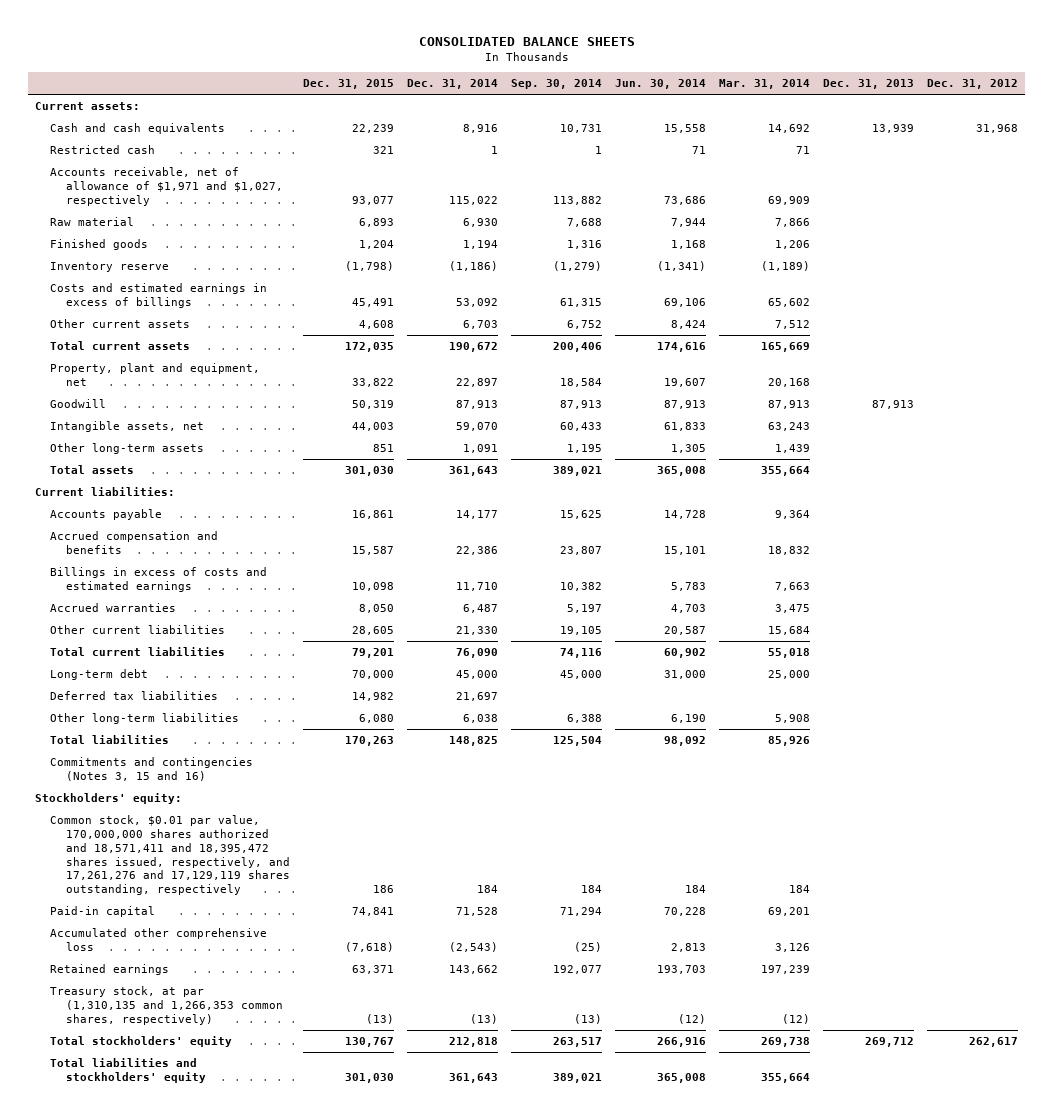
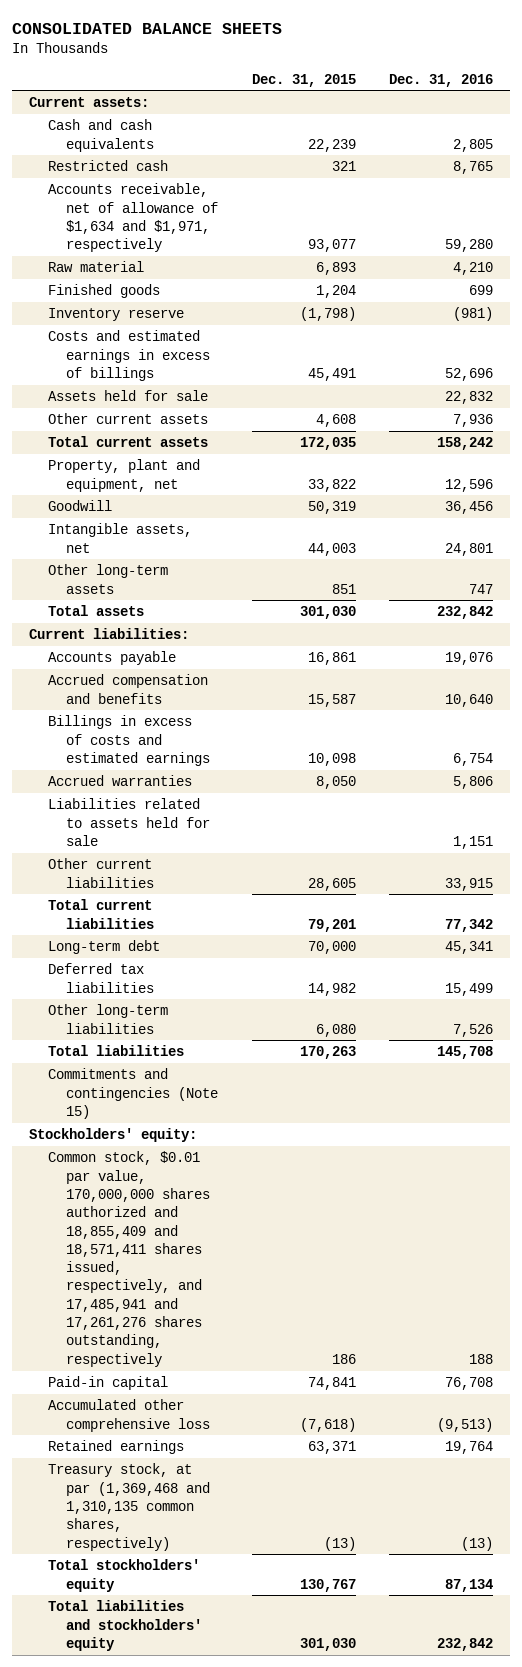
[407,78,499,89] Dec. 31, 2014 -> none
[511,78,603,89] Sep. 30, 2014 -> none
[615,78,707,89] Jun. 30, 2014 -> none
[719,78,811,89] Mar. 31, 2014 -> none
[823,78,915,89] Dec. 31, 2013 -> none
[927,78,1019,89] Dec. 31, 2012 -> none
none -> [389,73,494,87] Dec. 31, 2016
[50,167,284,206] Accounts receivable, net of allowance of $1,971 and $1,027, respectively -> [47,183,219,253] Accounts receivable, net of allowance of $1,634 and $1,971, respectively
none -> [47,390,208,402] Assets held for sale
none -> [47,798,211,846] Liabilities related to assets held for sale
[50,757,254,782] Commitments and contingencies (Notes 3, 15 and 16) -> [47,1068,219,1119] Commitments and contingencies (Note 15)
[50,815,291,896] Common stock, $0.01 par value, 170,000,000 shares authorized and 18,571,411 and 18,395,472 shares issued, respectively, and 17,261,276 and 17,129,119 shares outstanding, respectively -> [47,1151,211,1367] Common stock, $0.01 par value, 170,000,000 shares authorized and 18,855,409 and 18,571,411 shares issued, respectively, and 17,485,941 and 17,261,276 shares outstanding, respectively
[50,986,284,1025] Treasury stock, at par (1,310,135 and 1,266,353 common shares, respectively) -> [47,1463,211,1551] Treasury stock, at par (1,369,468 and 1,310,135 common shares, respectively)

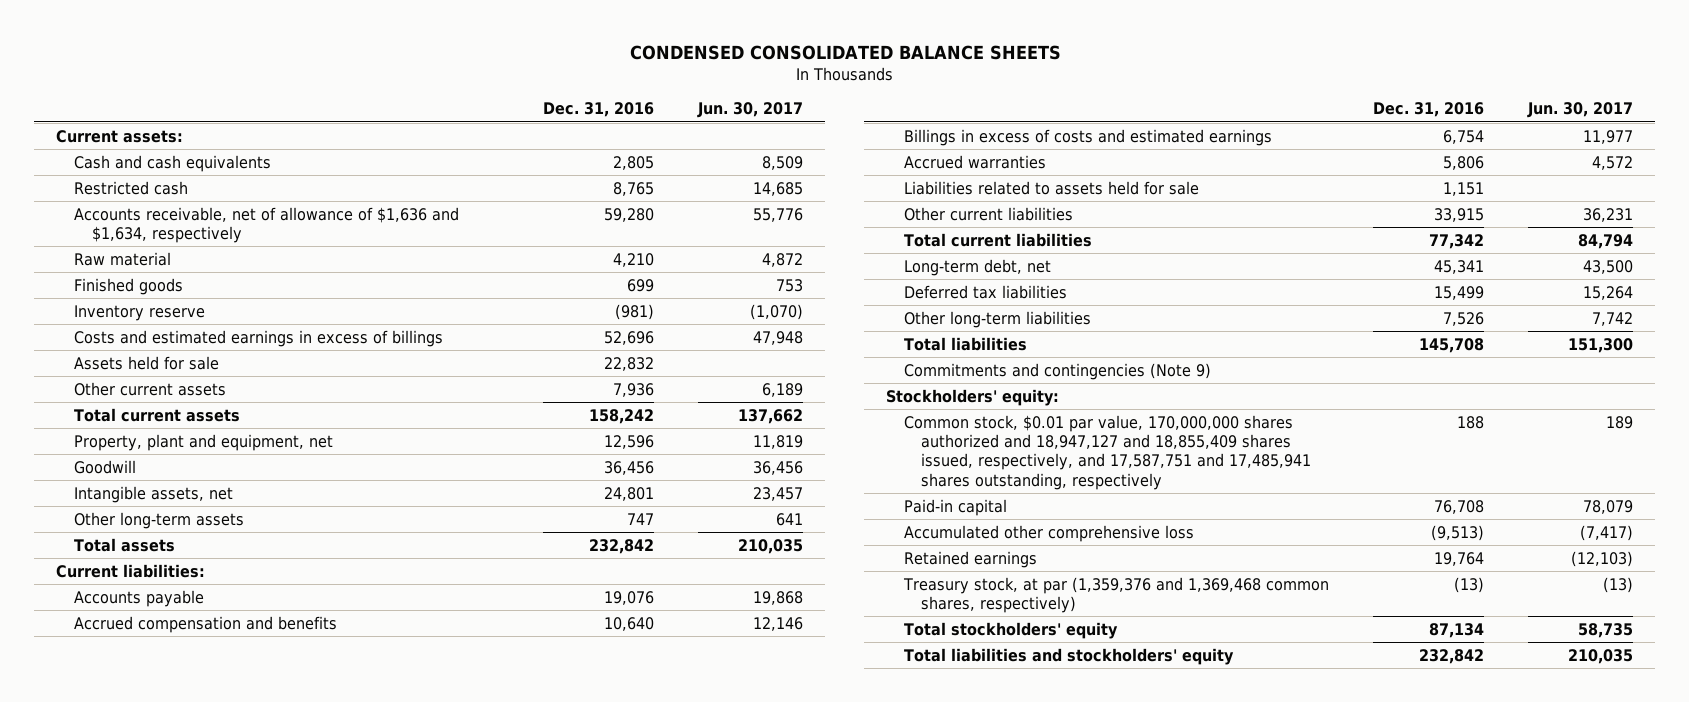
[12,23,283,35] CONSOLIDATED BALANCE SHEETS -> [629,44,1061,60] CONDENSED CONSOLIDATED BALANCE SHEETS
[251,73,356,87] Dec. 31, 2015 -> none
none -> [697,102,804,119] Jun. 30, 2017
[47,183,219,253] Accounts receivable, net of allowance of $1,634 and $1,971, respectively -> [74,206,460,244] Accounts receivable, net of allowance of $1,636 and $1,634, respectively
[47,940,160,955] Long-term debt -> [903,258,1051,276] Long-term debt, net
[47,1068,219,1119] Commitments and contingencies (Note 15) -> [903,362,1211,380] Commitments and contingencies (Note 9)
[47,1151,211,1367] Common stock, $0.01 par value, 170,000,000 shares authorized and 18,855,409 and 18,571,411 shares issued, respectively, and 17,485,941 and 17,261,276 shares outstanding, respectively -> [903,414,1312,490] Common stock, $0.01 par value, 170,000,000 shares authorized and 18,947,127 and 18,855,409 shares issued, respectively, and 17,587,751 and 17,485,941 shares outstanding, respectively
[47,1463,211,1551] Treasury stock, at par (1,369,468 and 1,310,135 common shares, respectively) -> [902,576,1329,614] Treasury stock, at par (1,359,376 and 1,369,468 common shares, respectively)

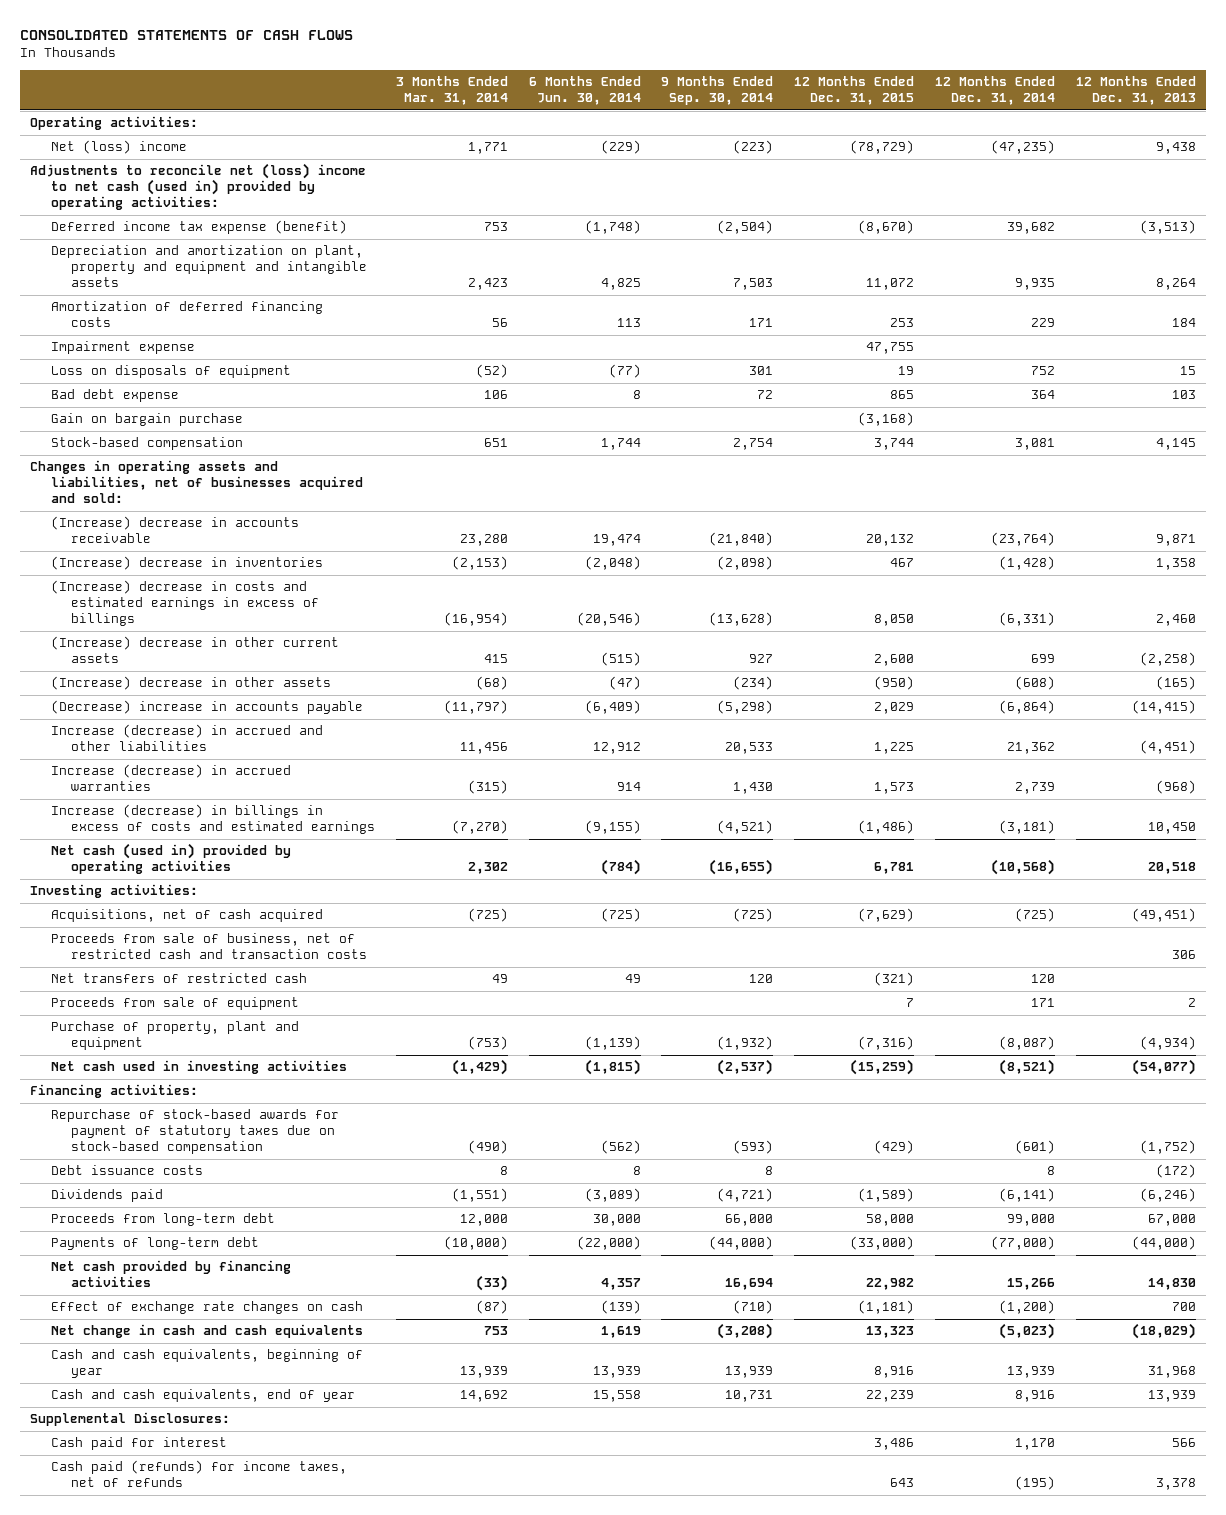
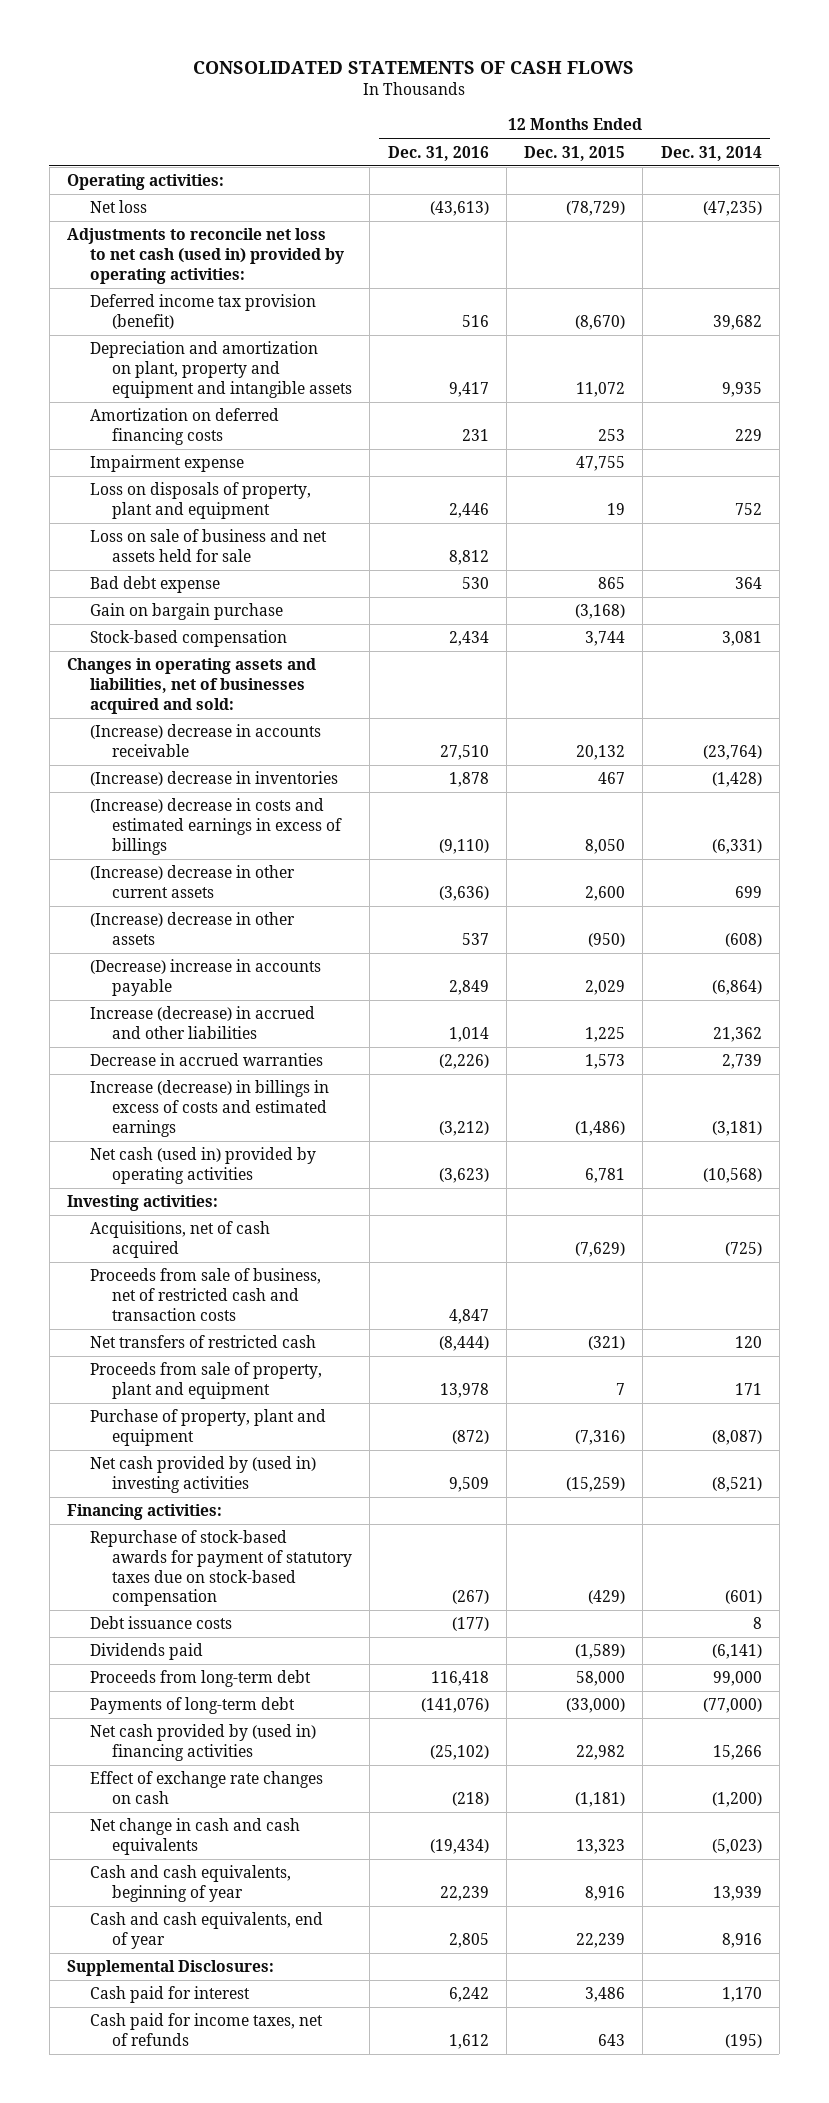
[395,76,508,106] 3 Months Ended Mar. 31, 2014 -> none
[528,76,641,106] 6 Months Ended Jun. 30, 2014 -> none
[661,76,774,106] 9 Months Ended Sep. 30, 2014 -> none
[1075,76,1196,106] 12 Months Ended Dec. 31, 2013 -> none
none -> [387,145,489,161] Dec. 31, 2016
[50,140,187,155] Net (loss) income -> [89,200,147,214] Net loss
[30,163,367,211] Adjustments to reconcile net (loss) income to net cash (used in) provided by operating activities: -> [67,228,344,284] Adjustments to reconcile net loss to net cash (used in) provided by operating activities:
[50,220,347,235] Deferred income tax expense (benefit) -> [89,294,316,330] Deferred income tax provision (benefit)
[50,301,323,328] Amortization of deferred financing costs -> [89,408,279,446] Amortization on deferred financing costs
[50,365,291,379] Loss on disposals of equipment -> [89,482,311,520] Loss on disposals of property, plant and equipment
none -> [89,529,327,563] Loss on sale of business and net assets held for sale
[50,764,291,792] Increase (decrease) in accrued warranties -> [89,1053,323,1067] Decrease in accrued warranties
[50,997,299,1011] Proceeds from sale of equipment -> [89,1362,322,1400] Proceeds from sale of property, plant and equipment
[50,1060,347,1075] Net cash used in investing activities -> [89,1456,316,1494] Net cash provided by (used in) investing activities
[50,1260,291,1288] Net cash provided by financing activities -> [89,1724,316,1762] Net cash provided by (used in) financing activities
[50,1460,347,1488] Cash paid (refunds) for income taxes, net of refunds -> [89,2013,323,2047] Cash paid for income taxes, net of refunds

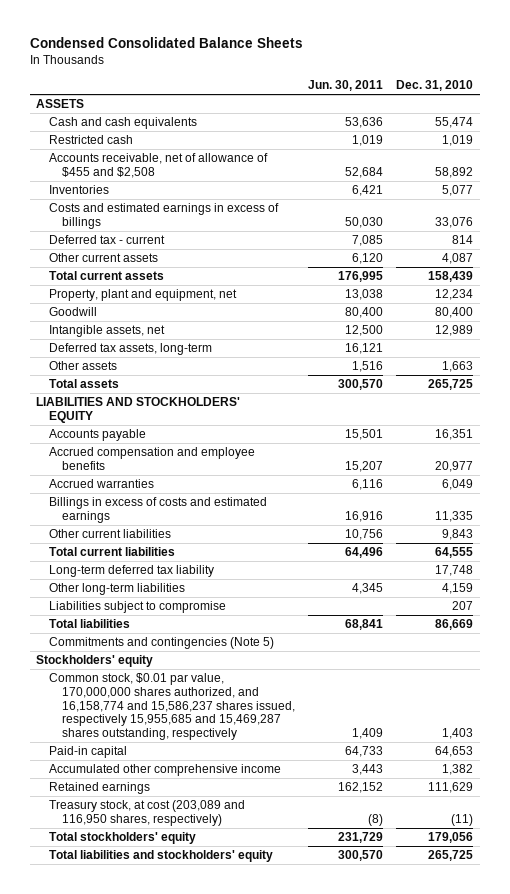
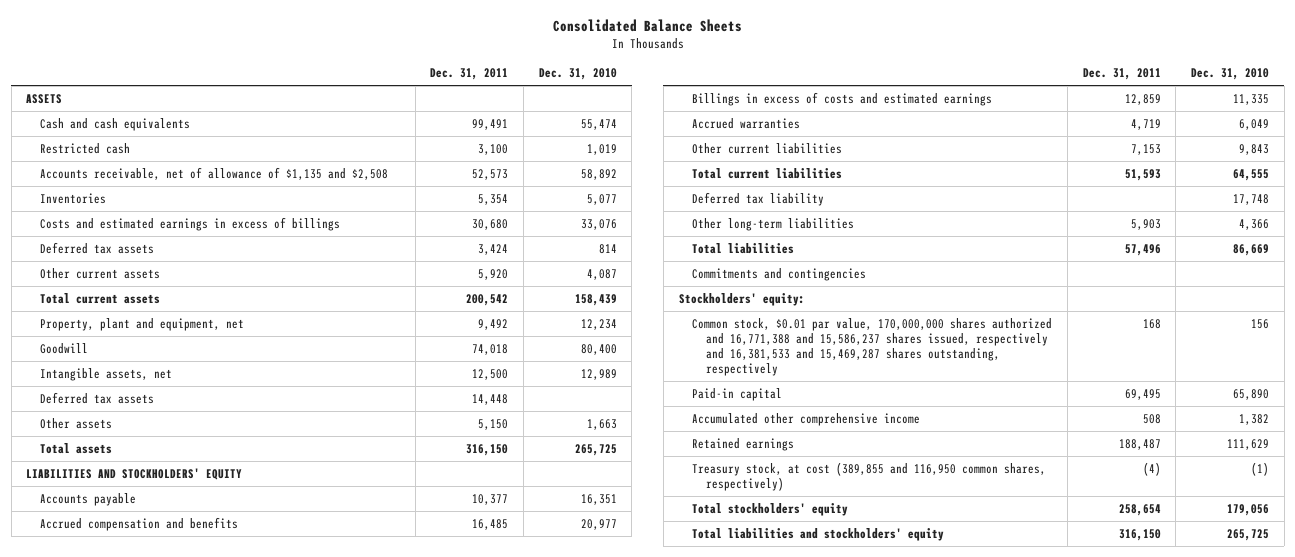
[29,37,303,49] Condensed Consolidated Balance Sheets -> [552,18,742,32] Consolidated Balance Sheets
[307,80,383,92] Jun. 30, 2011 -> none
none -> [430,68,509,81] Dec. 31, 2011
[49,153,269,178] Accounts receivable, net of allowance of $455 and $2,508 -> [39,166,388,180] Accounts receivable, net of allowance of $1,135 and $2,508
[49,235,166,245] Deferred tax - current -> [39,241,154,254] Deferred tax assets
[49,343,213,356] Deferred tax assets, long-term -> [39,391,154,404] Deferred tax assets
[49,447,256,470] Accrued compensation and employee benefits -> [39,516,238,531] Accrued compensation and benefits
[49,479,155,489] Accrued warranties -> [692,117,801,129] Accrued warranties
[49,601,227,614] Liabilities subject to compromise -> none
[49,565,215,578] Long-term deferred tax liability -> [692,191,825,206] Deferred tax liability
[442,583,474,595] 4,159 -> [1238,218,1269,230] 4,366
[49,637,275,650] Commitments and contingencies (Note 5) -> [692,267,867,281] Commitments and contingencies
[36,655,154,668] Stockholders' equity -> [678,292,805,306] Stockholders' equity:
[49,673,295,741] Common stock, $0.01 par value, 170,000,000 shares authorized, and 16,158,774 and 15,586,237 shares issued, respectively 15,955,685 and 15,469,287 shares outstanding, respectively -> [692,317,1053,377] Common stock, $0.01 par value, 170,000,000 shares authorized and 16,771,388 and 15,586,237 shares issued, respectively and 16,381,533 and 15,469,287 shares outstanding, respectively
[442,728,474,740] 1,403 -> [1250,318,1269,329] 156
[435,746,474,758] 64,653 -> [1232,388,1269,400] 65,890
[49,800,246,826] Treasury stock, at cost (203,089 and 116,950 shares, respectively) -> [692,461,1047,491] Treasury stock, at cost (389,855 and 116,950 common shares, respectively)
[451,813,474,826] (11) -> [1250,461,1269,476] (1)

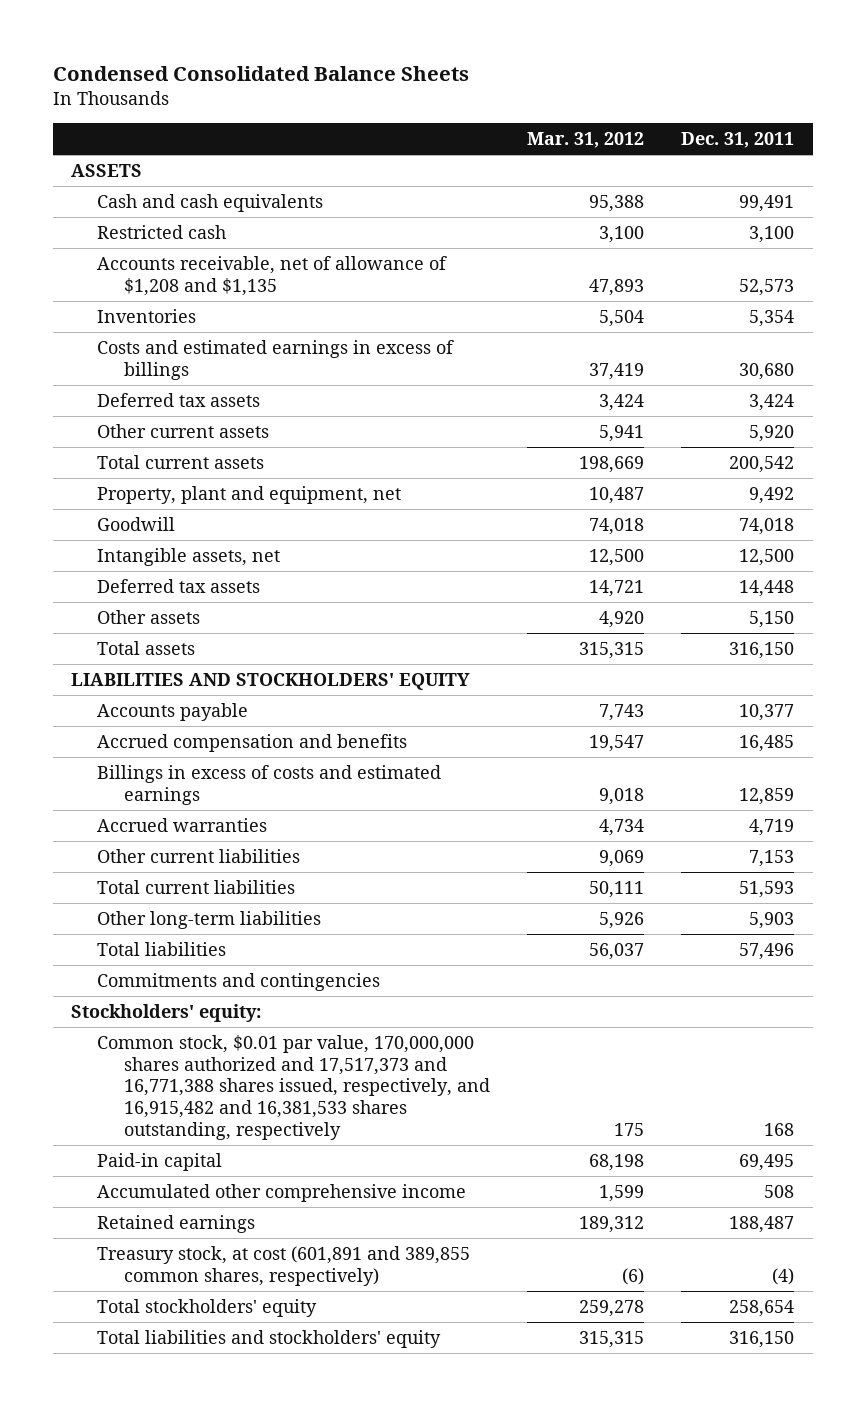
[552,18,742,32] Consolidated Balance Sheets -> [52,65,469,81] Condensed Consolidated Balance Sheets
[538,68,617,81] Dec. 31, 2010 -> none
none -> [527,131,645,148] Mar. 31, 2012
[39,166,388,180] Accounts receivable, net of allowance of $1,135 and $2,508 -> [97,256,448,296] Accounts receivable, net of allowance of $1,208 and $1,135
[692,191,825,206] Deferred tax liability -> none
[692,317,1053,377] Common stock, $0.01 par value, 170,000,000 shares authorized and 16,771,388 and 15,586,237 shares issued, respectively and 16,381,533 and 15,469,287 shares outstanding, respectively -> [97,1035,490,1140] Common stock, $0.01 par value, 170,000,000 shares authorized and 17,517,373 and 16,771,388 shares issued, respectively, and 16,915,482 and 16,381,533 shares outstanding, respectively
[692,461,1047,491] Treasury stock, at cost (389,855 and 116,950 common shares, respectively) -> [97,1246,471,1286] Treasury stock, at cost (601,891 and 389,855 common shares, respectively)

